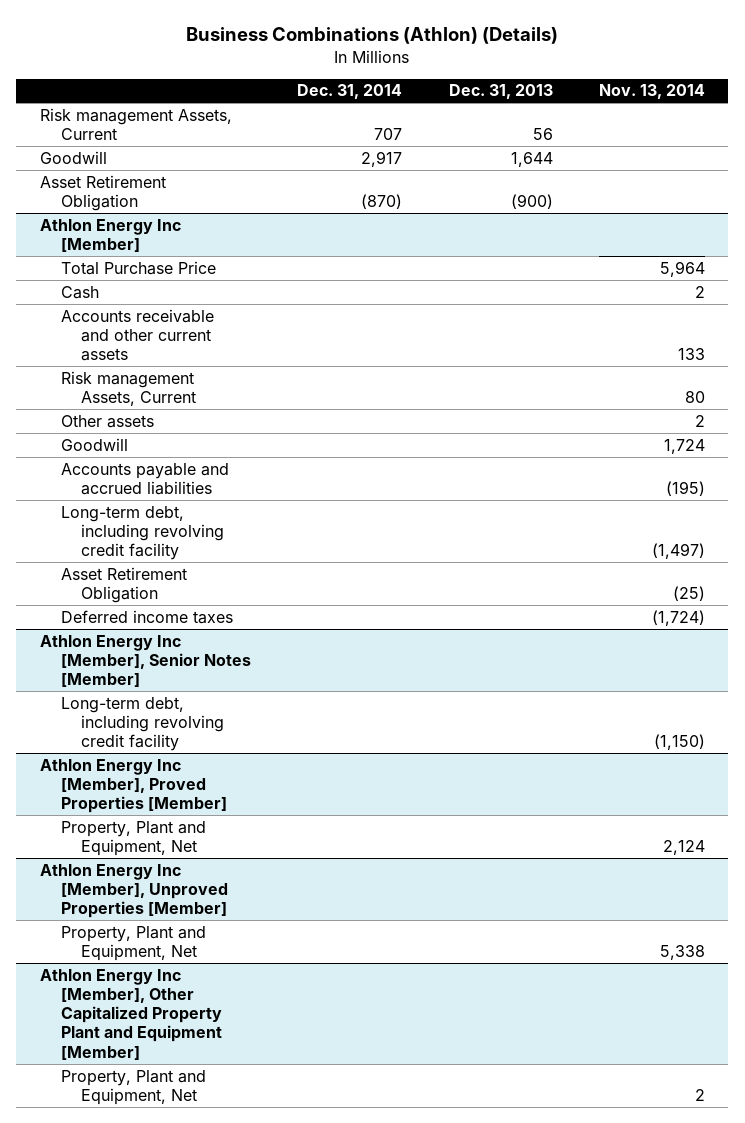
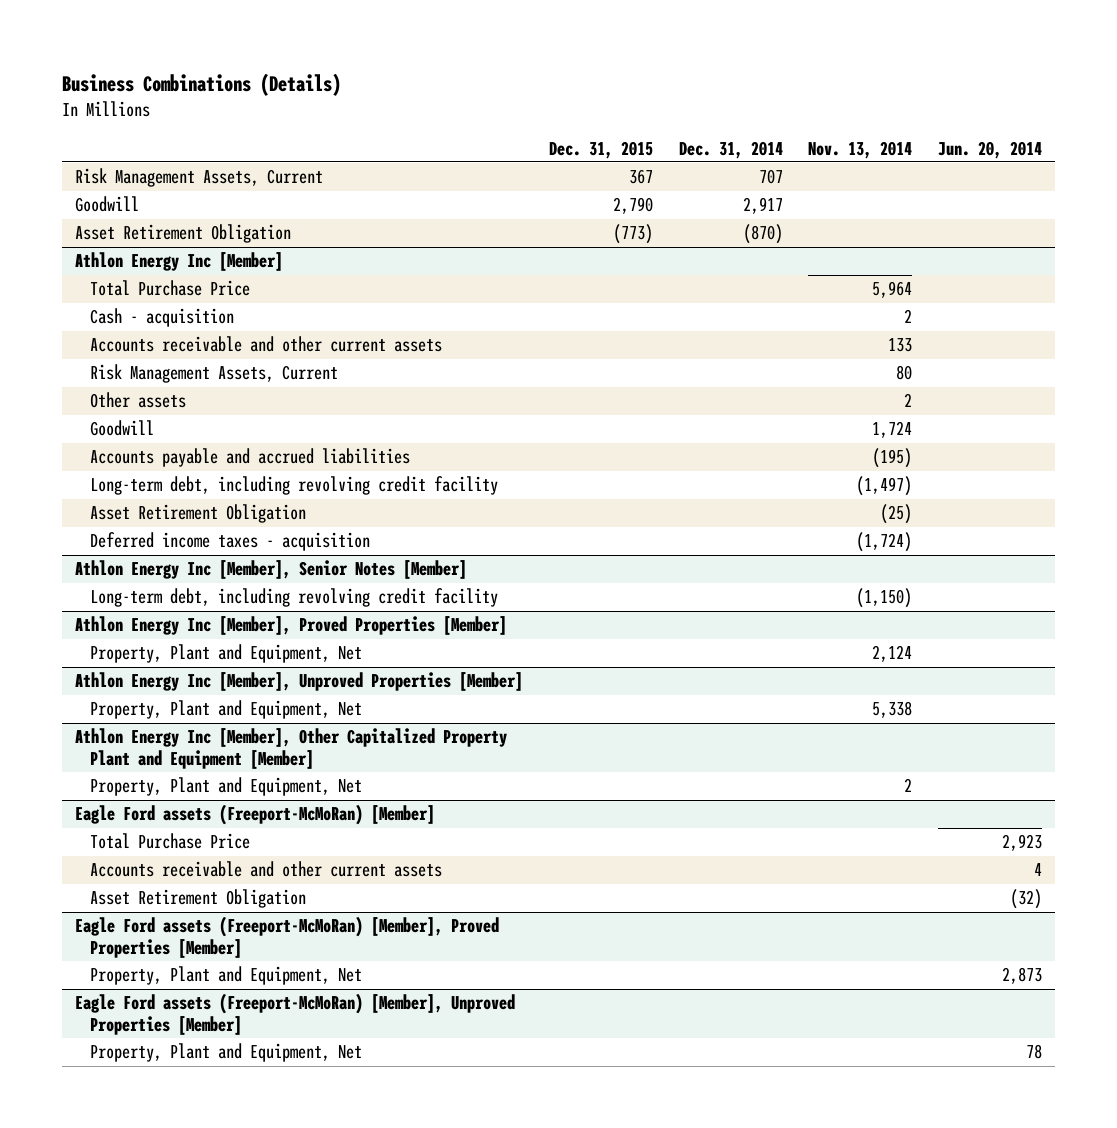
[186,27,559,45] Business Combinations (Athlon) (Details) -> [62,72,342,96] Business Combinations (Details)
[448,84,553,100] Dec. 31, 2013 -> none
none -> [548,140,653,159] Dec. 31, 2015
none -> [938,140,1043,159] Jun. 20, 2014
[39,107,232,140] Risk management Assets, Current -> [75,168,324,188] Risk Management Assets, Current
[60,285,99,299] Cash -> [89,308,234,328] Cash - acquisition
[60,370,197,406] Risk management Assets, Current -> [89,364,338,384] Risk Management Assets, Current
[60,609,233,624] Deferred income taxes -> [89,532,370,552] Deferred income taxes - acquisition
none -> [75,804,436,826] Eagle Ford assets (Freeport-McMoRan) [Member]
none -> [89,833,250,850] Total Purchase Price
none -> [89,861,442,878] Accounts receivable and other current assets
none -> [89,889,306,909] Asset Retirement Obligation
none -> [75,916,500,958] Eagle Ford assets (Freeport-McMoRan) [Member], Proved Properties [Member]
none -> [89,966,362,986] Property, Plant and Equipment, Net
none -> [75,993,516,1035] Eagle Ford assets (Freeport-McMoRan) [Member], Unproved Properties [Member]
none -> [89,1043,362,1063] Property, Plant and Equipment, Net

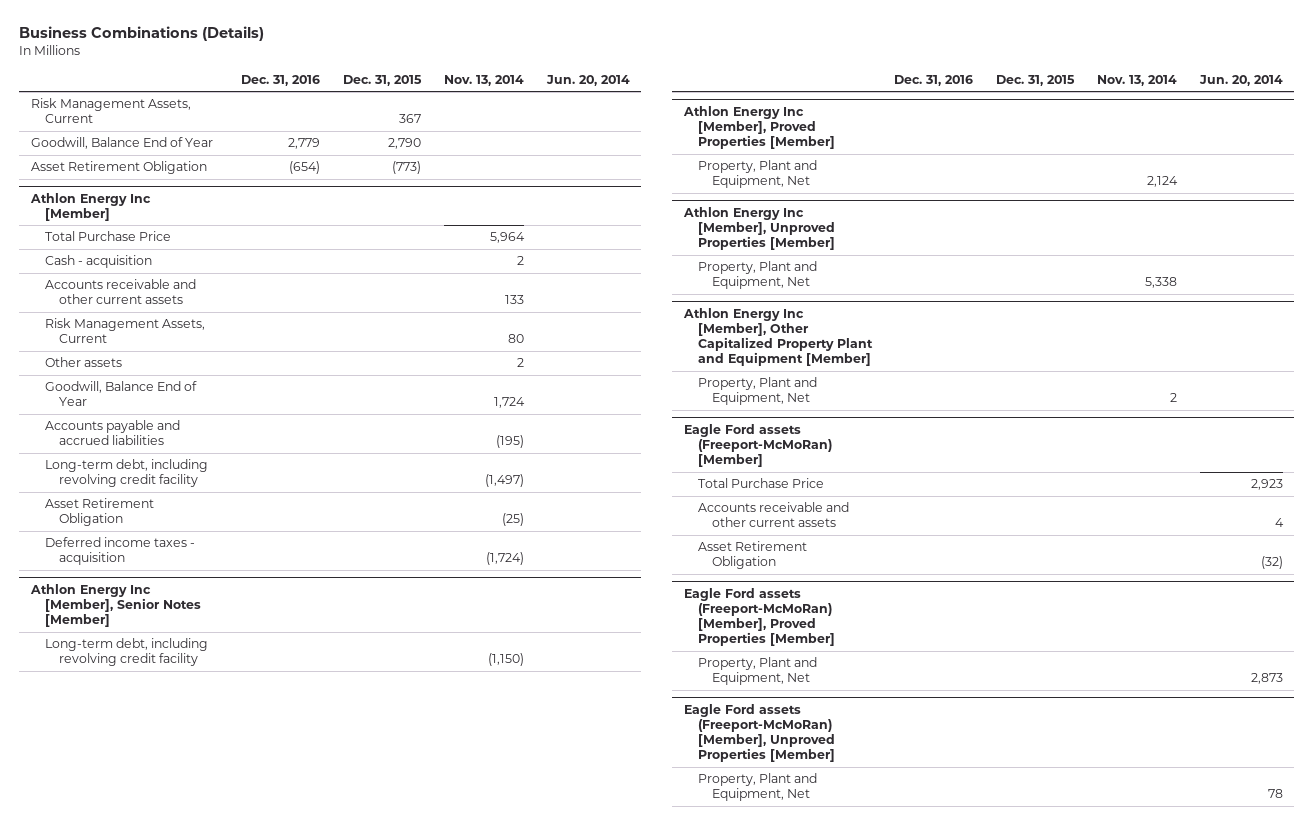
[678,140,783,159] Dec. 31, 2014 -> none
none -> [241,74,321,86] Dec. 31, 2016
[75,196,140,213] Goodwill -> [30,137,213,150] Goodwill, Balance End of Year
[89,420,154,437] Goodwill -> [44,381,197,407] Goodwill, Balance End of Year

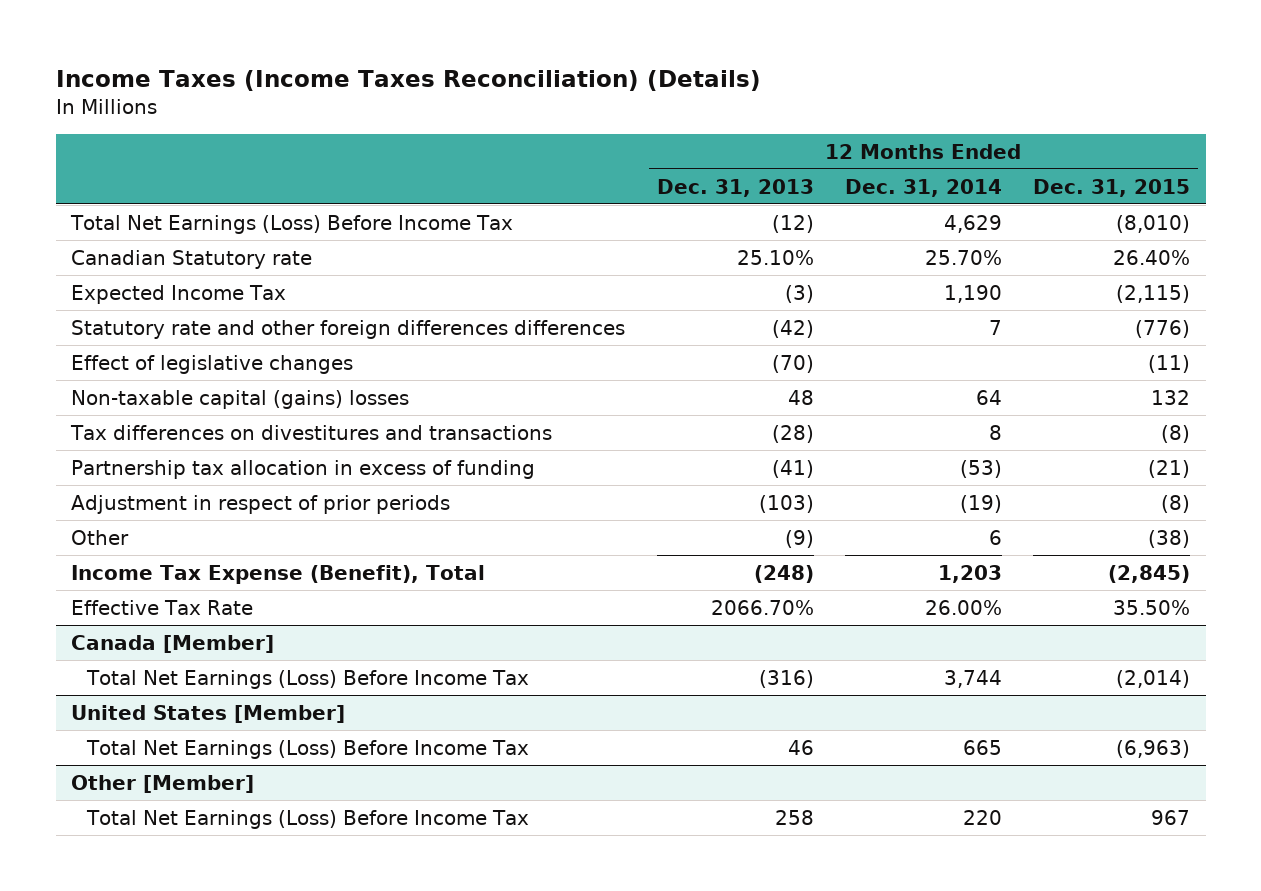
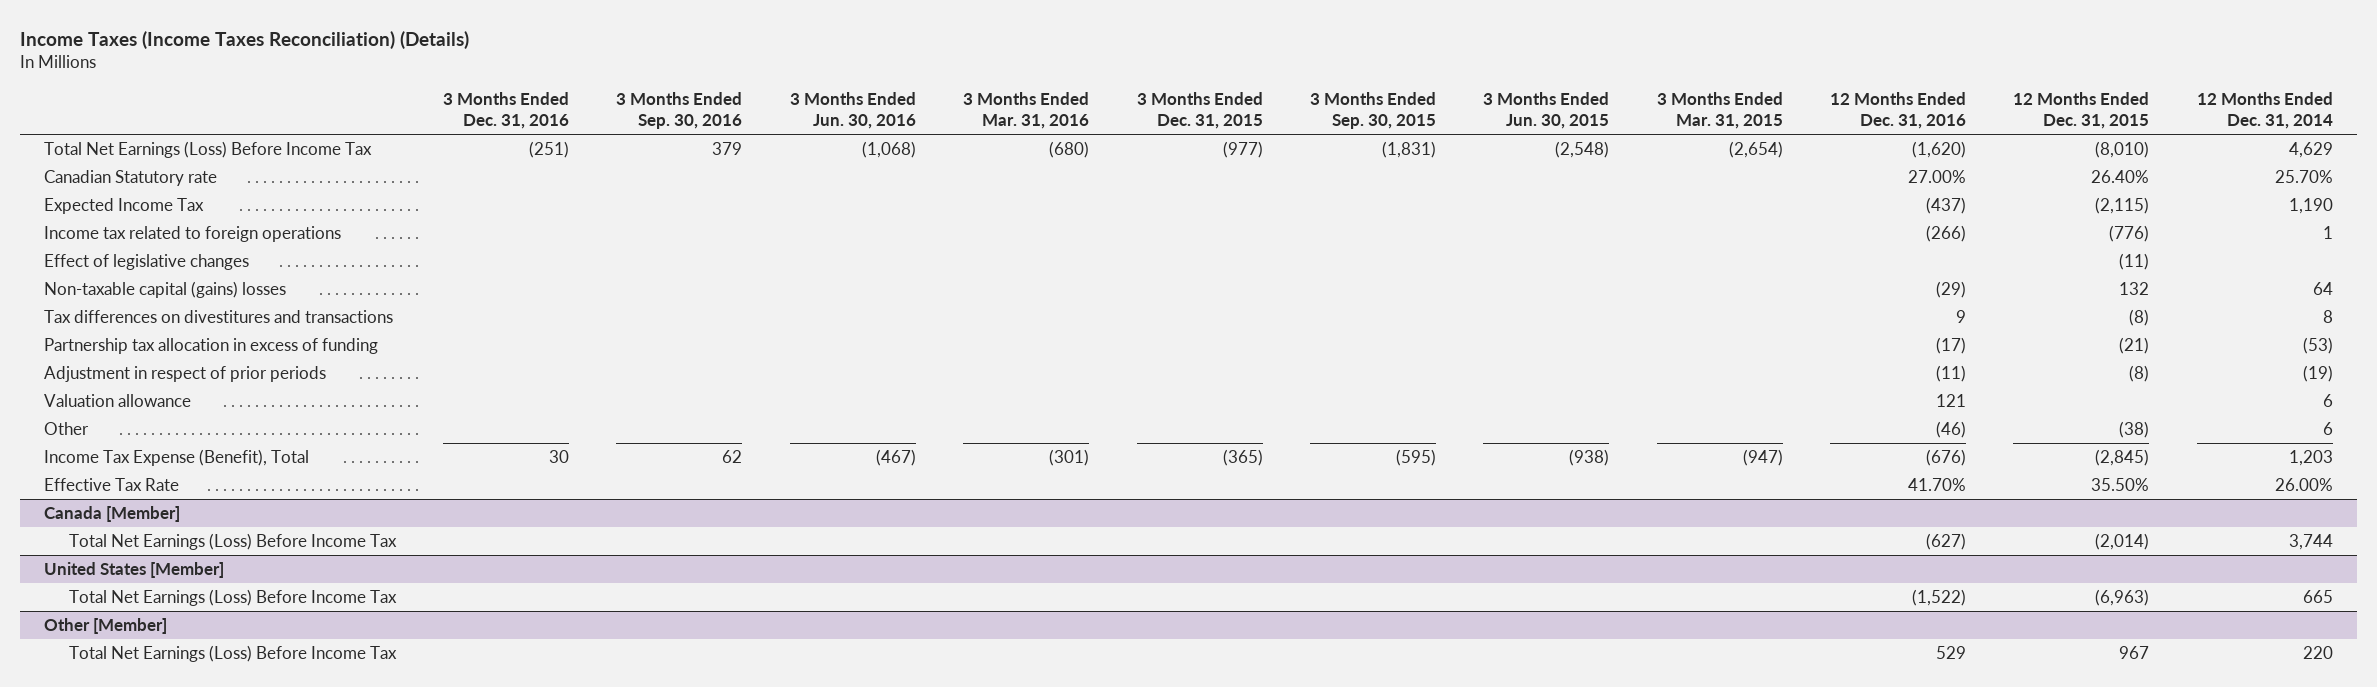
[656,178,814,197] Dec. 31, 2013 -> none
none -> [442,92,569,130] 3 Months Ended Dec. 31, 2016
none -> [616,92,743,130] 3 Months Ended Sep. 30, 2016
none -> [789,92,916,130] 3 Months Ended Jun. 30, 2016
none -> [963,92,1090,130] 3 Months Ended Mar. 31, 2016
none -> [1136,92,1263,130] 3 Months Ended Dec. 31, 2015
none -> [1309,92,1436,130] 3 Months Ended Sep. 30, 2015
none -> [1483,92,1610,130] 3 Months Ended Jun. 30, 2015
none -> [1656,92,1783,130] 3 Months Ended Mar. 31, 2015
none -> [1830,92,1967,130] 12 Months Ended Dec. 31, 2016
[71,319,626,339] Statutory rate and other foreign differences differences -> none
none -> [43,226,341,243] Income tax related to foreign operations
none -> [43,394,191,408] Valuation allowance

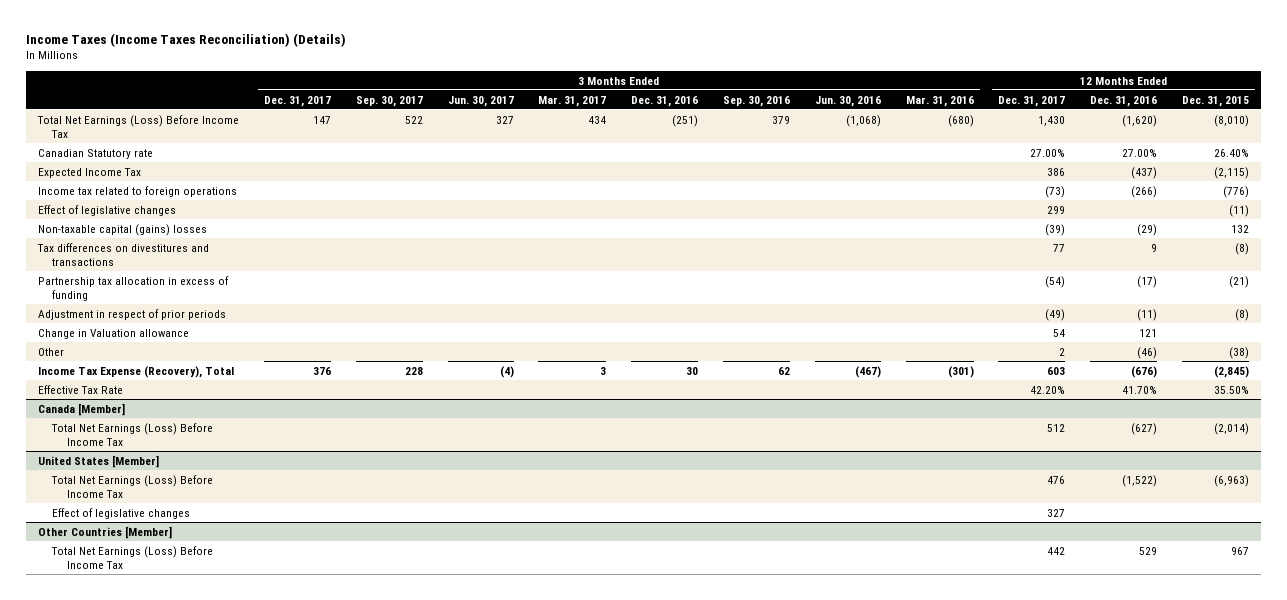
[1136,92,1263,130] 3 Months Ended Dec. 31, 2015 -> none
[1309,92,1436,130] 3 Months Ended Sep. 30, 2015 -> none
[1483,92,1610,130] 3 Months Ended Jun. 30, 2015 -> none
[1656,92,1783,130] 3 Months Ended Mar. 31, 2015 -> none
[2196,92,2333,130] 12 Months Ended Dec. 31, 2014 -> none
none -> [264,95,332,107] Dec. 31, 2017
none -> [355,95,423,107] Sep. 30, 2017
none -> [447,95,514,107] Jun. 30, 2017
none -> [538,95,607,107] Mar. 31, 2017
none -> [998,95,1066,107] Dec. 31, 2017
[43,394,191,408] Valuation allowance -> [38,328,190,339] Change in Valuation allowance
[43,449,309,467] Income Tax Expense (Benefit), Total -> [38,365,235,378] Income Tax Expense (Recovery), Total
none -> [52,507,191,519] Effect of legislative changes
[43,618,167,635] Other [Member] -> [38,525,173,539] Other Countries [Member]

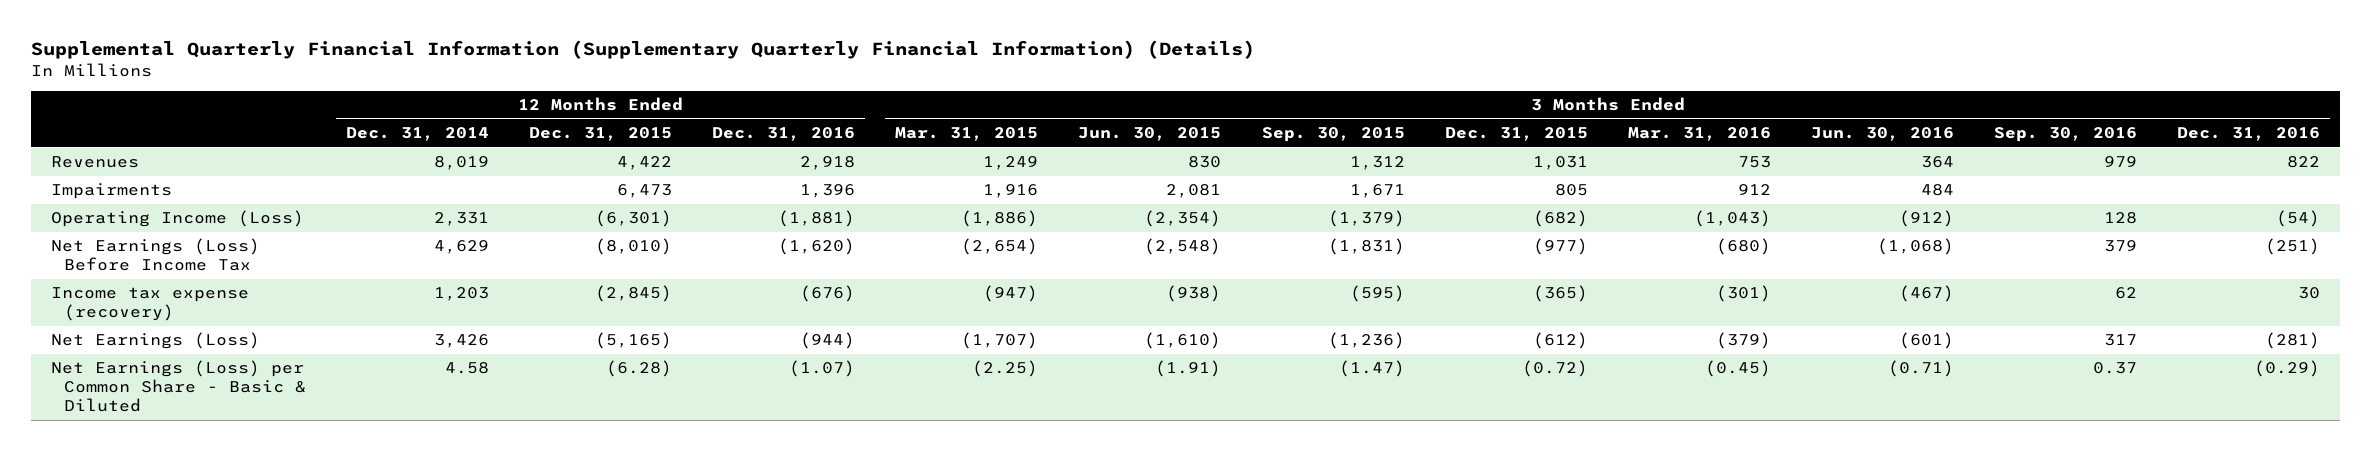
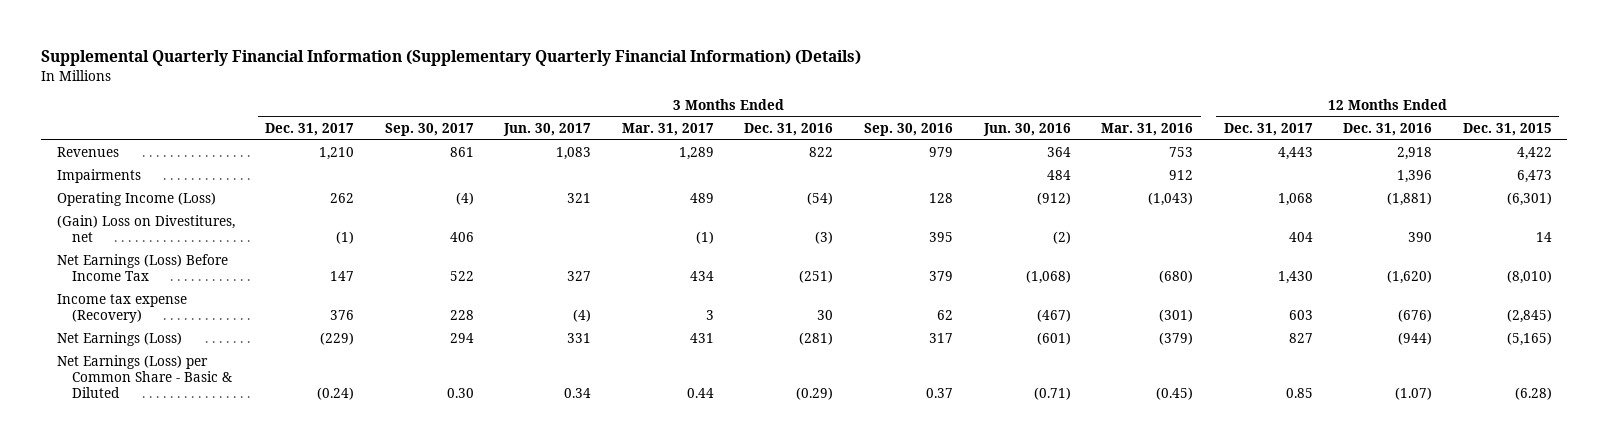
[345,127,489,142] Dec. 31, 2014 -> none
[895,127,1039,142] Mar. 31, 2015 -> none
[1078,127,1222,142] Jun. 30, 2015 -> none
[1261,127,1405,143] Sep. 30, 2015 -> none
[1444,127,1588,142] Dec. 31, 2015 -> none
none -> [265,123,355,137] Dec. 31, 2017
none -> [384,123,474,137] Sep. 30, 2017
none -> [503,123,592,137] Jun. 30, 2017
none -> [621,123,714,137] Mar. 31, 2017
none -> [1223,123,1313,137] Dec. 31, 2017
none -> [56,215,235,243] (Gain) Loss on Divestitures, net
[51,287,250,322] Income tax expense (recovery) -> [56,294,187,324] Income tax expense (Recovery)

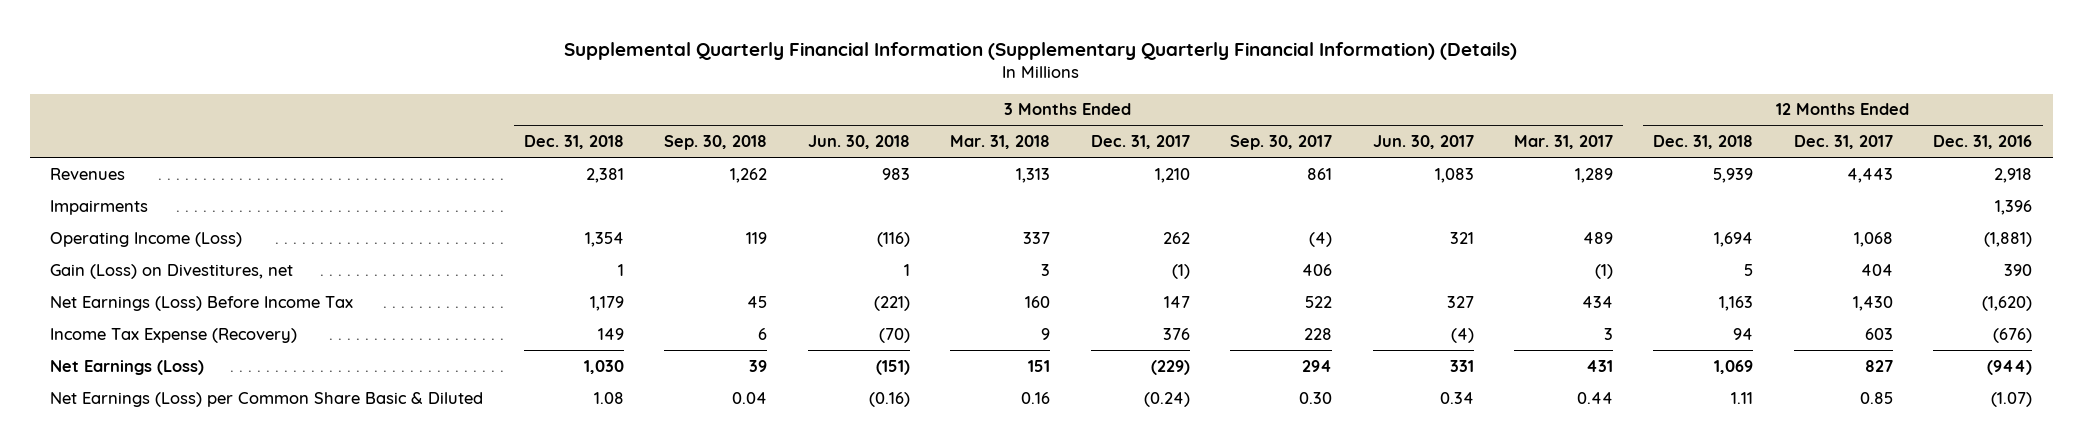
[744,123,834,137] Dec. 31, 2016 -> none
[864,123,954,137] Sep. 30, 2016 -> none
[982,123,1071,137] Jun. 30, 2016 -> none
[1101,123,1194,137] Mar. 31, 2016 -> none
[1462,123,1552,137] Dec. 31, 2015 -> none
none -> [523,135,624,150] Dec. 31, 2018
none -> [664,135,768,151] Sep. 30, 2018
none -> [807,135,910,150] Jun. 30, 2018
none -> [950,135,1051,150] Mar. 31, 2018
none -> [1653,135,1754,150] Dec. 31, 2018
[56,215,235,243] (Gain) Loss on Divestitures, net -> [50,263,294,279] Gain (Loss) on Divestitures, net
[56,294,187,324] Income tax expense (Recovery) -> [50,327,298,343] Income Tax Expense (Recovery)
[56,355,233,398] Net Earnings (Loss) per Common Share - Basic & Diluted -> [50,391,484,407] Net Earnings (Loss) per Common Share Basic & Diluted

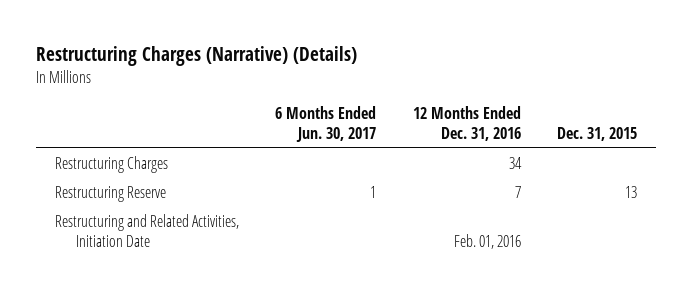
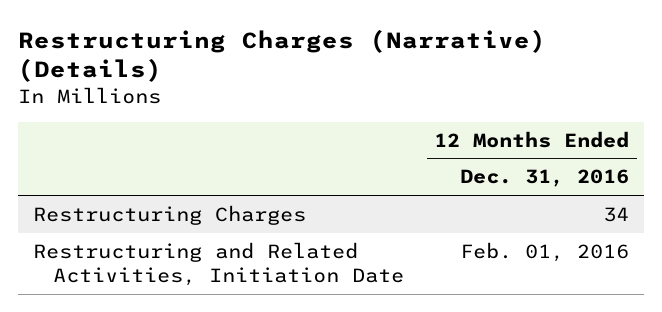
[275,105,377,142] 6 Months Ended Jun. 30, 2017 -> none
[557,126,638,141] Dec. 31, 2015 -> none
[54,186,166,203] Restructuring Reserve -> none

